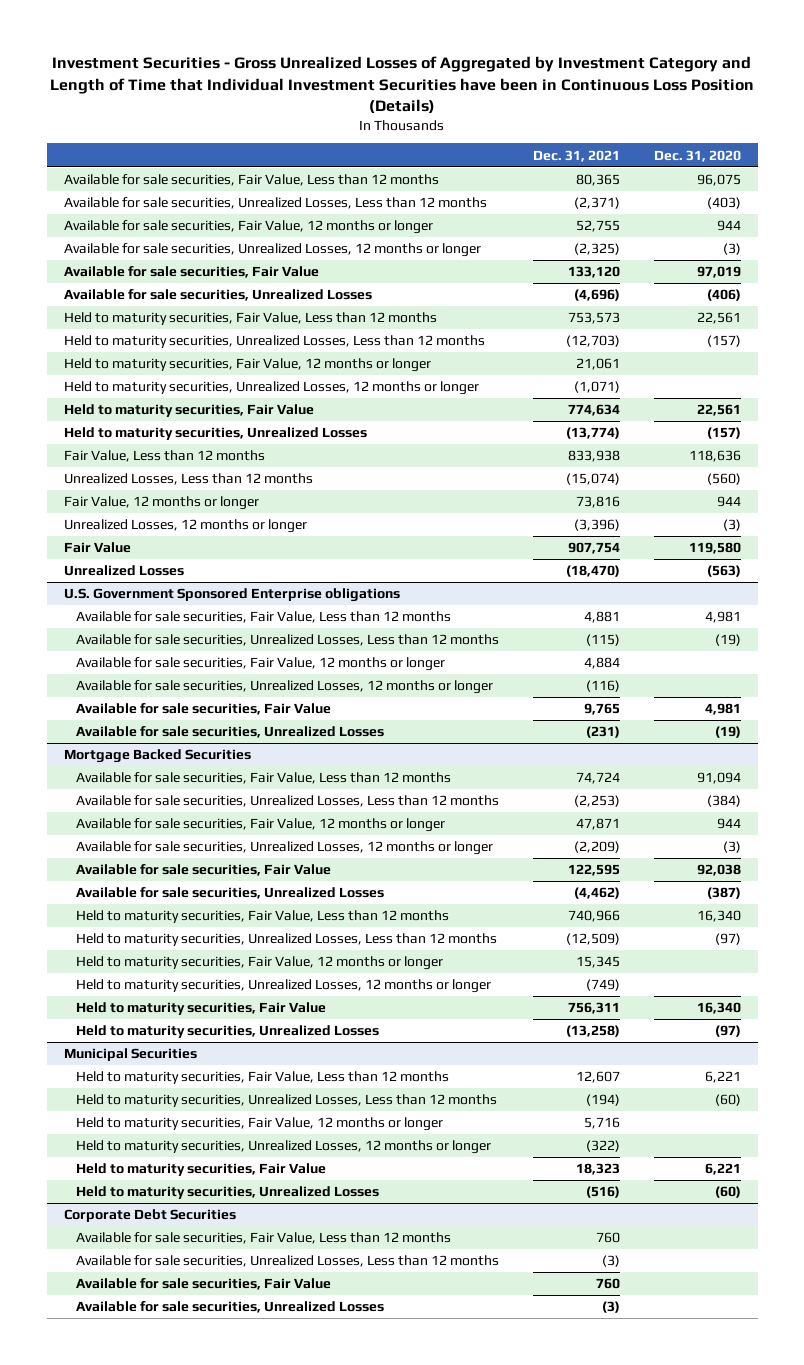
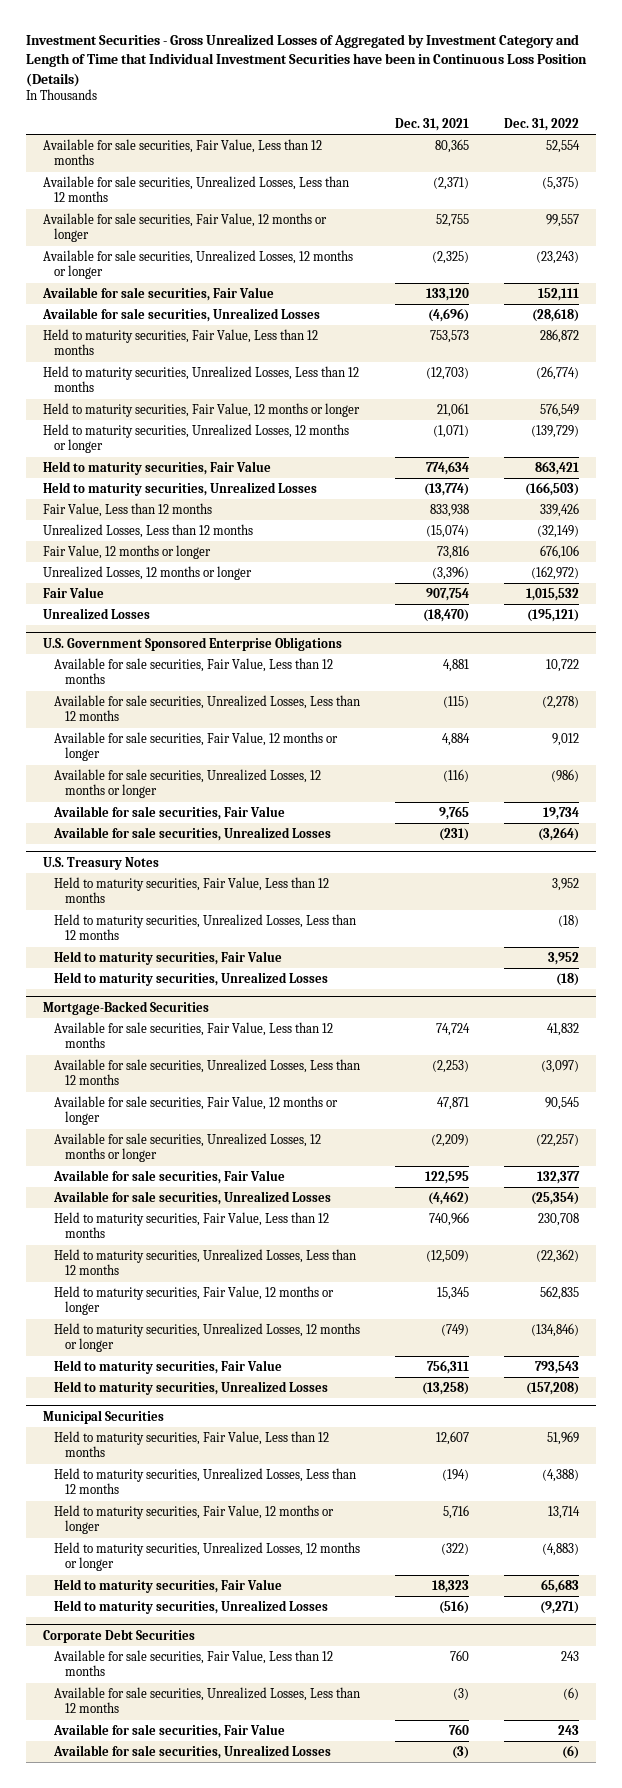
[653,149,741,162] Dec. 31, 2020 -> none
none -> [503,117,579,131] Dec. 31, 2022
[63,588,400,603] U.S. Government Sponsored Enterprise obligations -> [43,636,343,651] U.S. Government Sponsored Enterprise Obligations
none -> [43,856,160,870] U.S. Treasury Notes
none -> [54,876,330,904] Held to maturity securities, Fair Value, Less than 12 months
none -> [54,913,357,941] Held to maturity securities, Unrealized Losses, Less than 12 months
none -> [54,950,283,965] Held to maturity securities, Fair Value
none -> [54,971,329,986] Held to maturity securities, Unrealized Losses
[63,749,251,764] Mortgage Backed Securities -> [43,1000,210,1015] Mortgage-Backed Securities

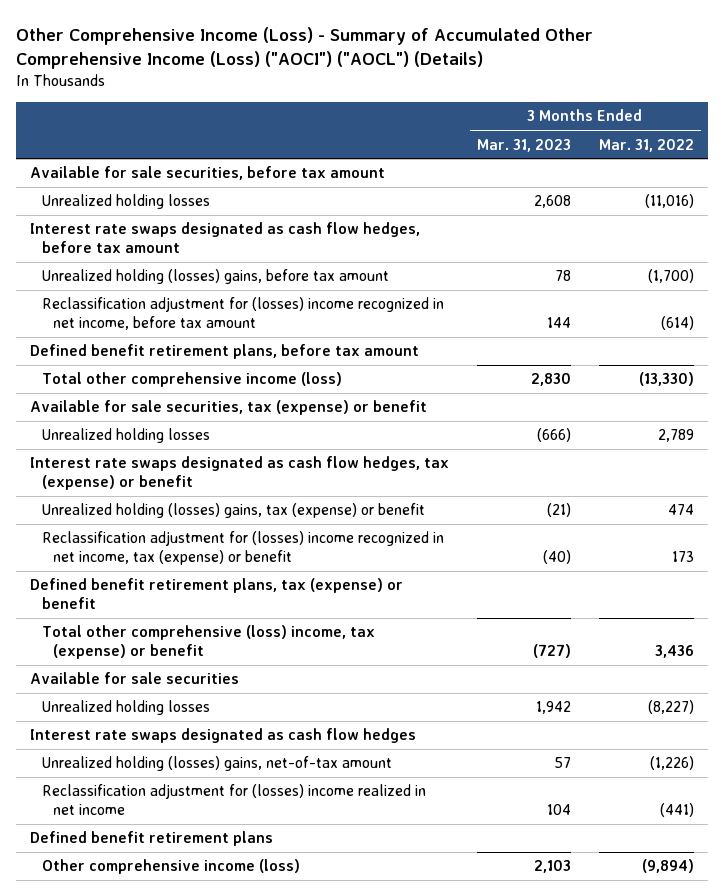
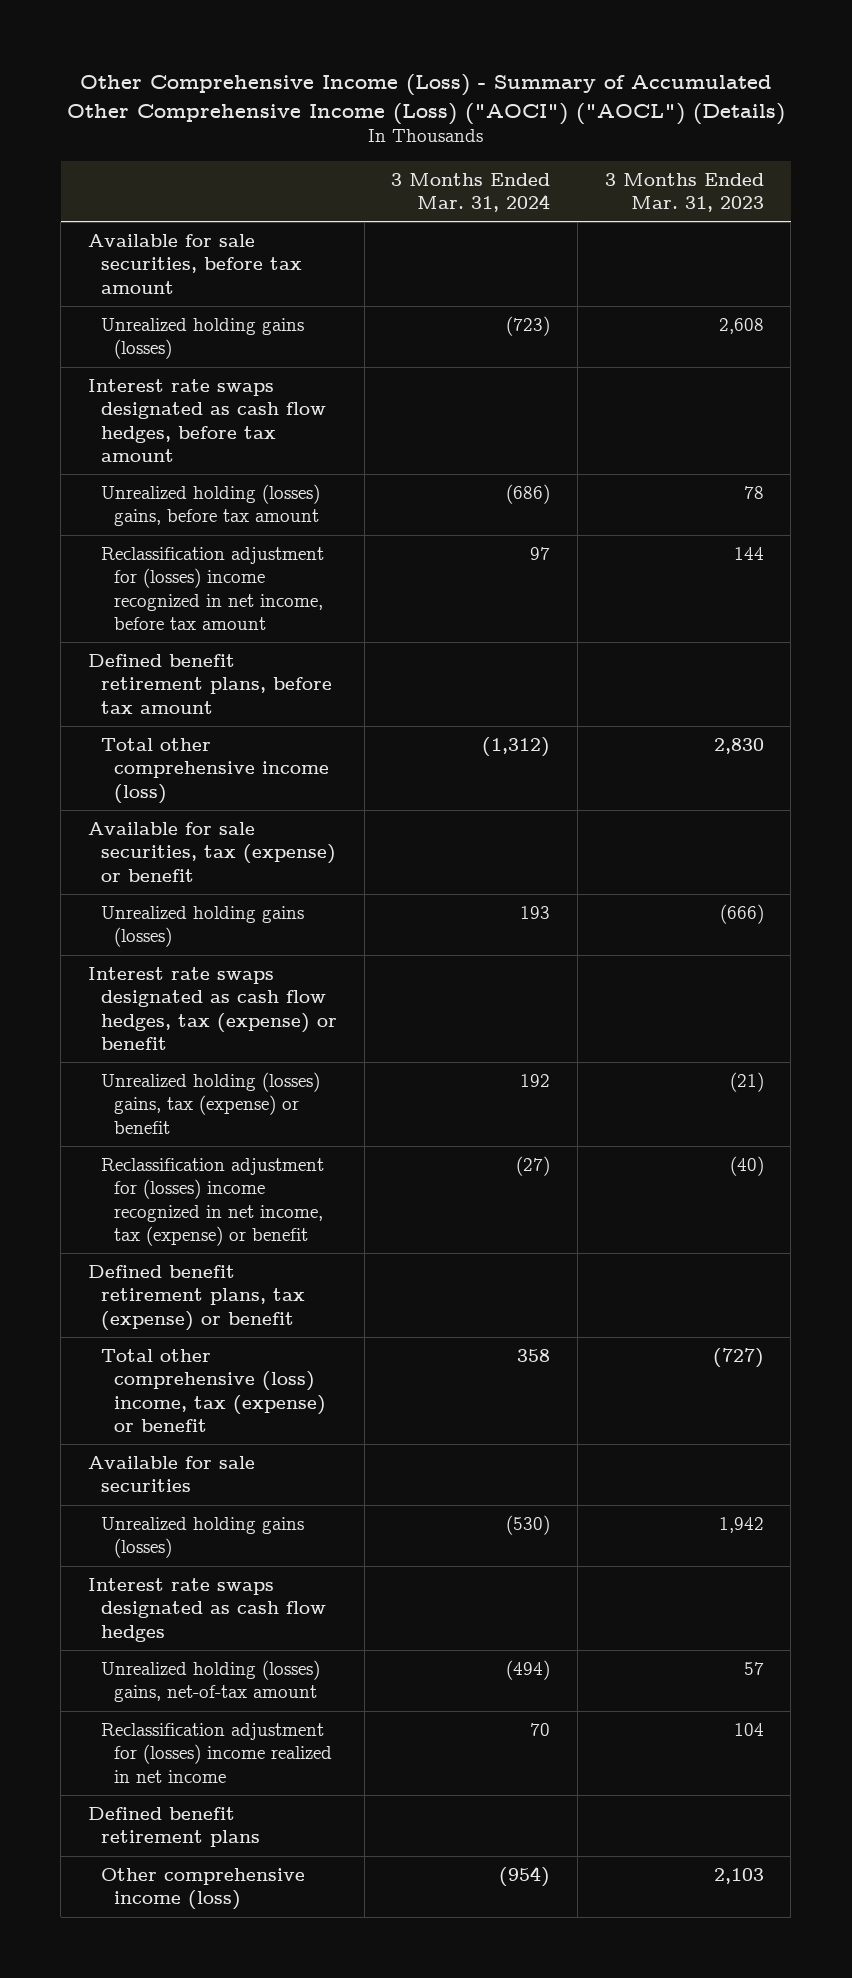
[598,138,694,152] Mar. 31, 2022 -> none
none -> [391,172,551,213] 3 Months Ended Mar. 31, 2024
[41,194,210,210] Unrealized holding losses -> [100,318,304,360] Unrealized holding gains (losses)
[41,428,210,444] Unrealized holding losses -> [100,906,304,948] Unrealized holding gains (losses)
[41,700,210,716] Unrealized holding losses -> [100,1517,304,1559] Unrealized holding gains (losses)

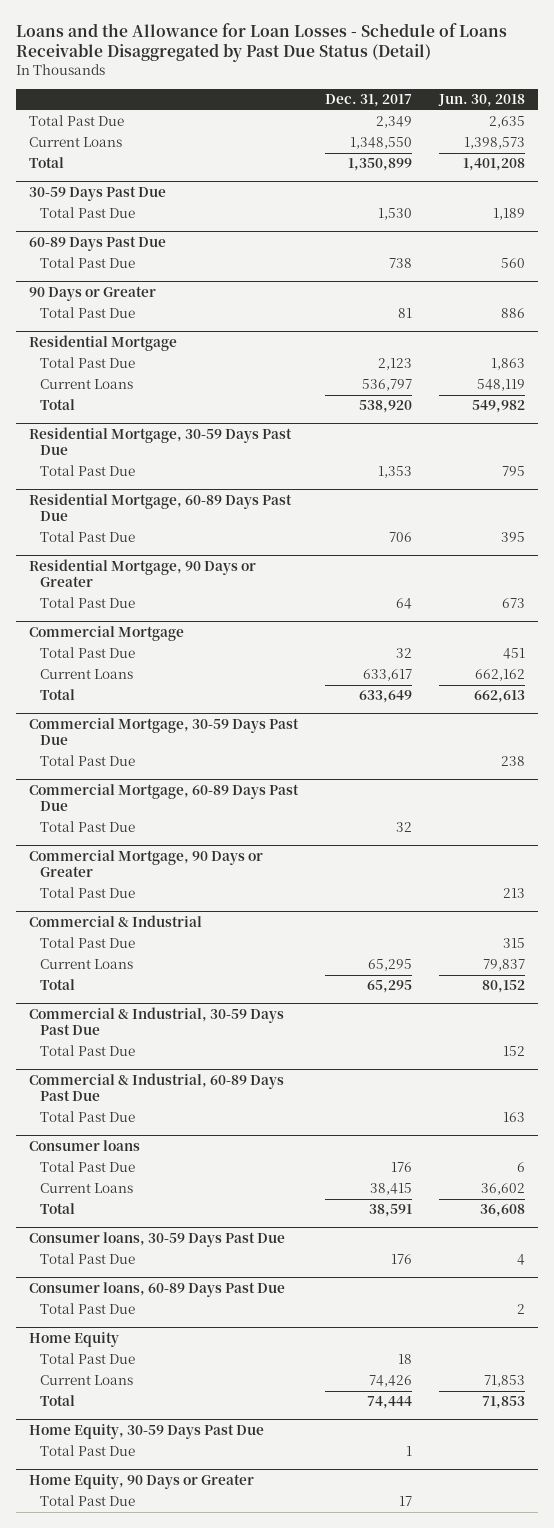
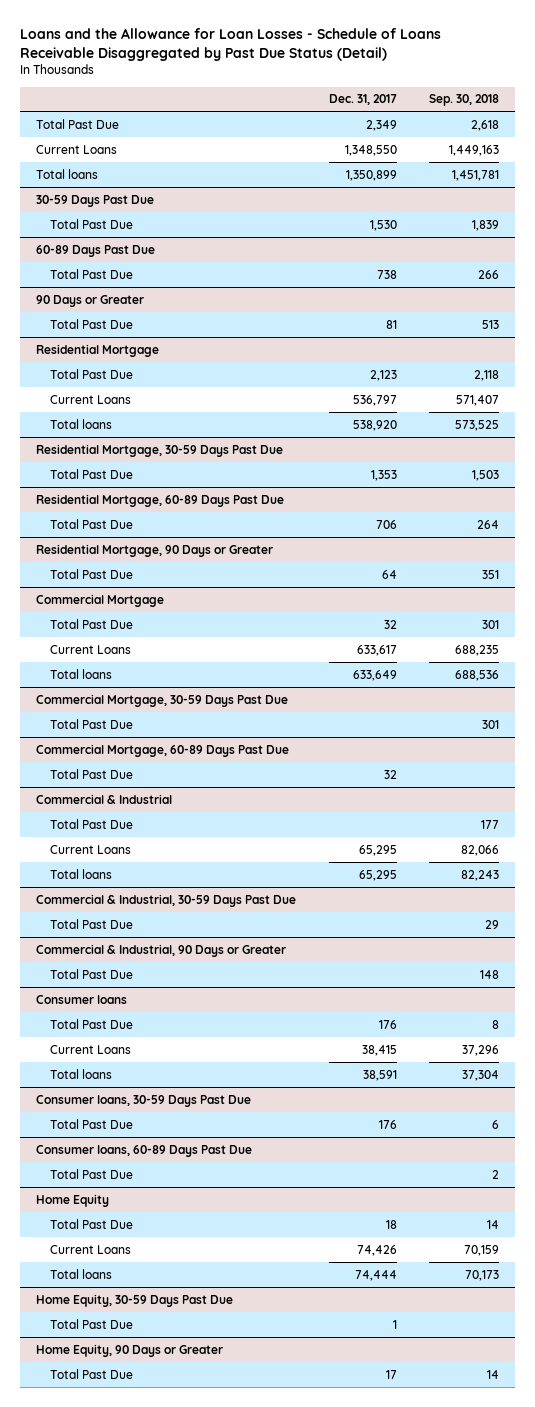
[437,94,525,108] Jun. 30, 2018 -> none
none -> [429,94,500,107] Sep. 30, 2018
[29,157,65,169] Total -> [36,168,99,179] Total loans
[40,399,76,411] Total -> [49,418,112,429] Total loans
[40,689,76,701] Total -> [49,668,112,679] Total loans
[29,850,264,877] Commercial Mortgage, 90 Days or Greater -> none
[40,887,136,899] Total Past Due -> none
[40,979,76,991] Total -> [49,868,112,879] Total loans
[29,1073,285,1101] Commercial & Industrial, 60-89 Days Past Due -> none
none -> [36,943,287,957] Commercial & Industrial, 90 Days or Greater
[40,1203,76,1215] Total -> [49,1068,112,1079] Total loans
[40,1395,76,1407] Total -> [49,1268,112,1279] Total loans

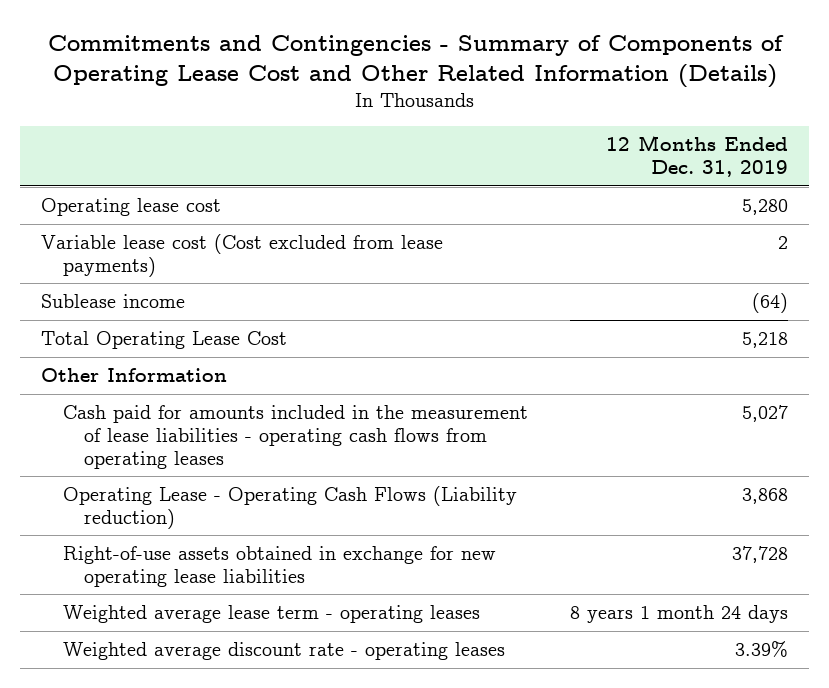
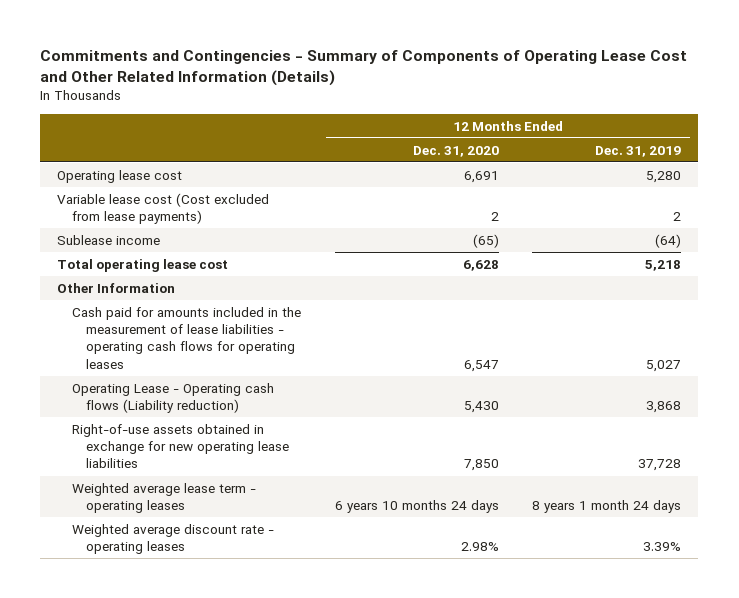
none -> [412,145,499,157] Dec. 31, 2020
[41,330,288,349] Total Operating Lease Cost -> [57,258,229,272] Total operating lease cost
[62,404,528,469] Cash paid for amounts included in the measurement of lease liabilities - operating cash flows from operating leases -> [71,306,301,369] Cash paid for amounts included in the measurement of lease liabilities - operating cash flows for operating leases
[62,485,517,529] Operating Lease - Operating Cash Flows (Liability reduction) -> [71,382,274,414] Operating Lease - Operating cash flows (Liability reduction)

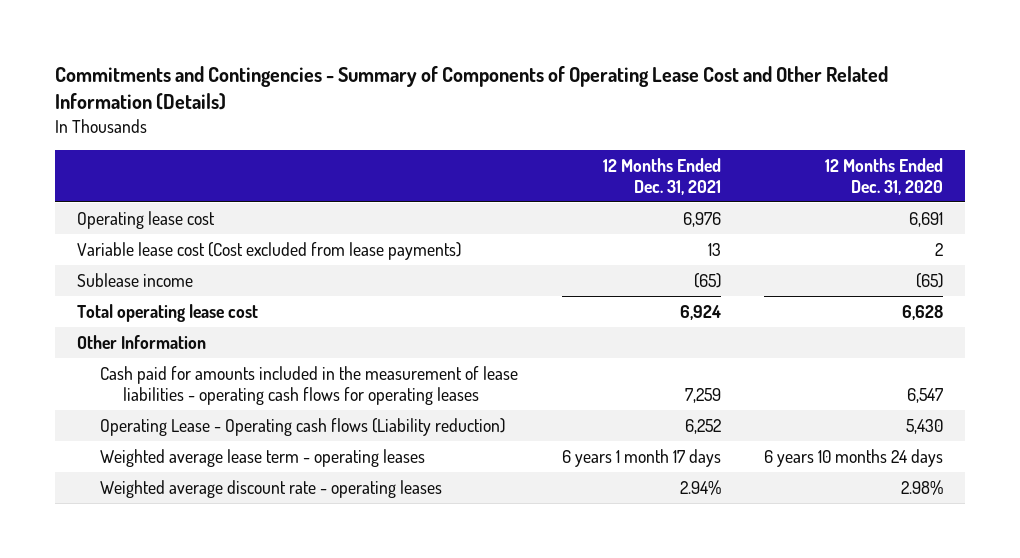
[595,145,682,157] Dec. 31, 2019 -> none
none -> [602,158,721,195] 12 Months Ended Dec. 31, 2021
[71,423,289,469] Right-of-use assets obtained in exchange for new operating lease liabilities -> none

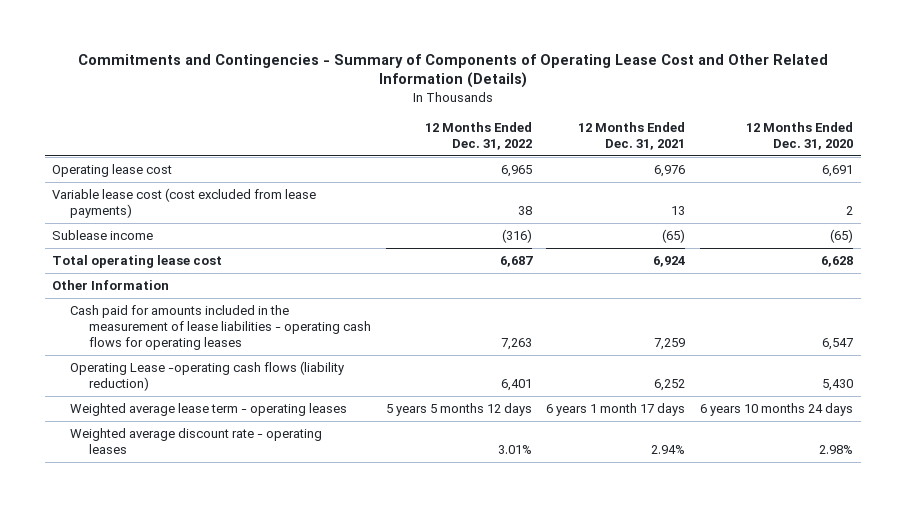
none -> [424,121,532,150] 12 Months Ended Dec. 31, 2022
[77,241,462,260] Variable lease cost (Cost excluded from lease payments) -> [52,188,317,219] Variable lease cost (cost excluded from lease payments)
[100,417,506,436] Operating Lease - Operating cash flows (Liability reduction) -> [70,361,345,392] Operating Lease -operating cash flows (liability reduction)

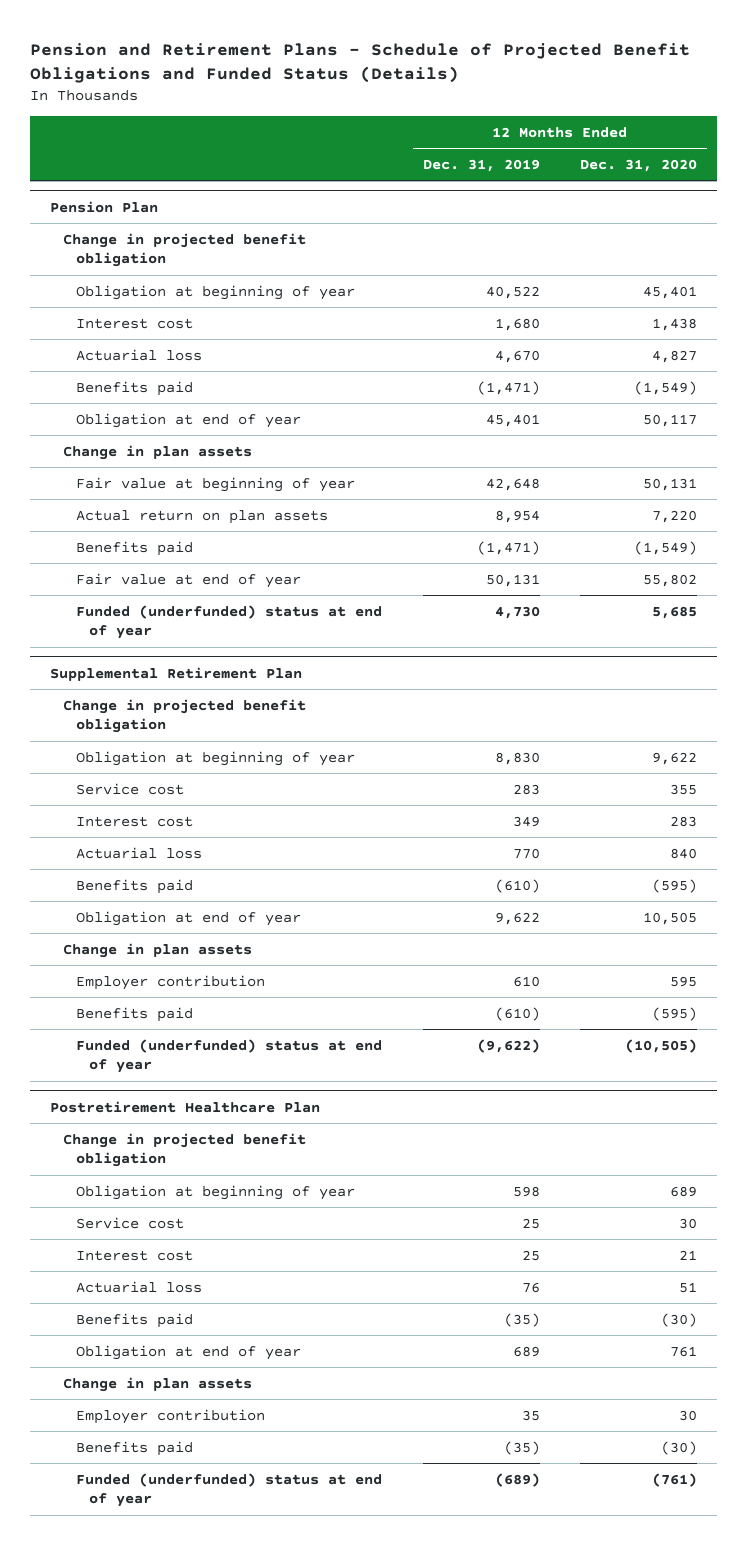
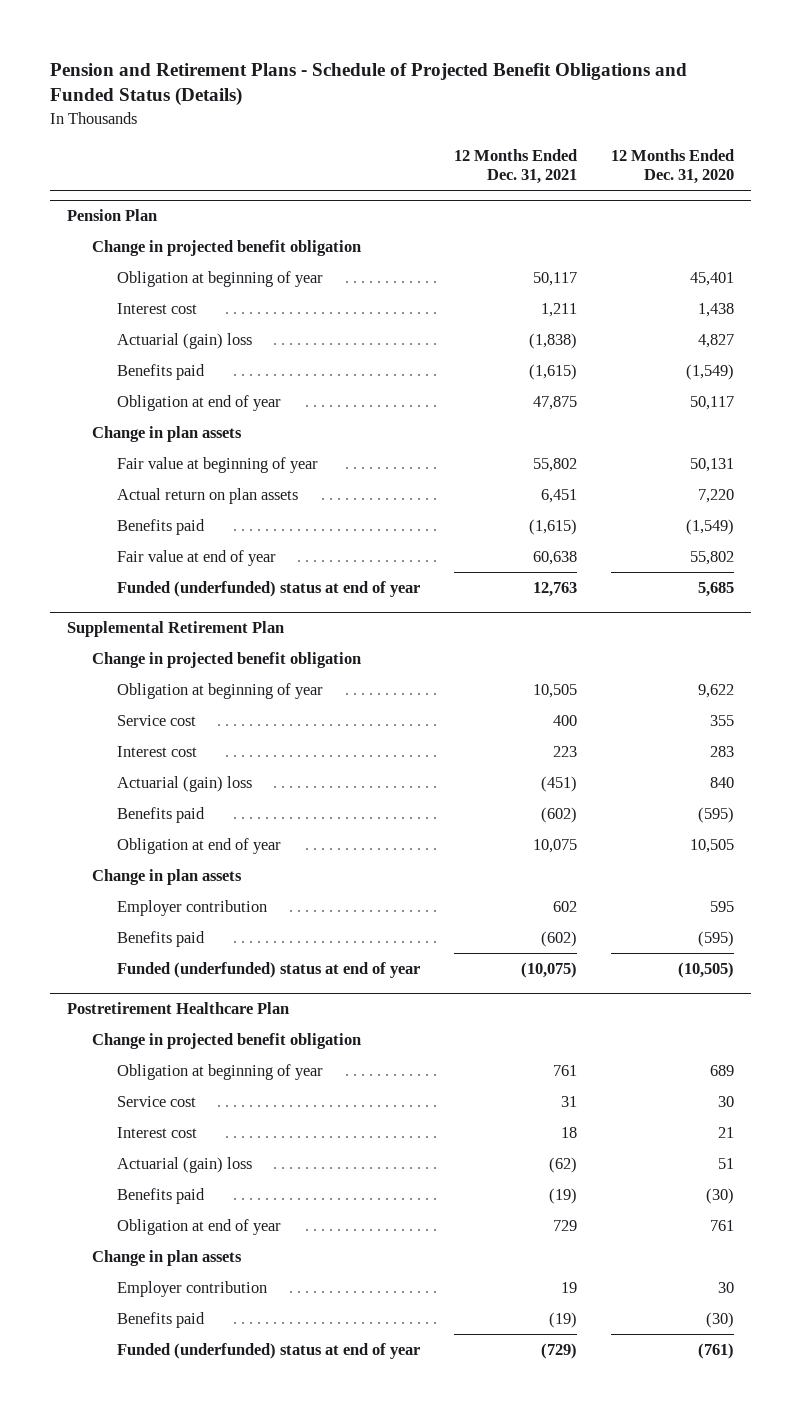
[422,158,540,172] Dec. 31, 2019 -> none
none -> [453,149,577,185] 12 Months Ended Dec. 31, 2021
[76,348,203,361] Actuarial loss -> [116,332,252,349] Actuarial (gain) loss
[76,846,203,859] Actuarial loss -> [116,775,252,792] Actuarial (gain) loss
[76,1280,203,1293] Actuarial loss -> [116,1156,252,1173] Actuarial (gain) loss

